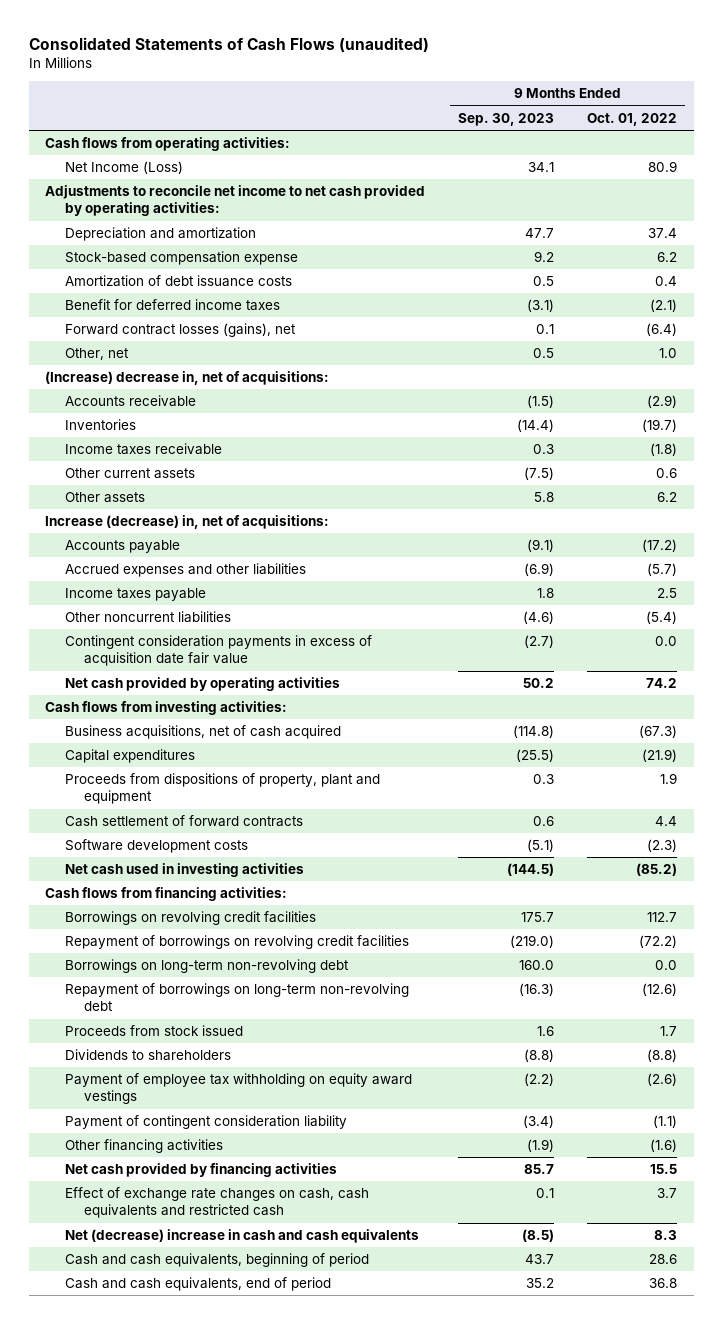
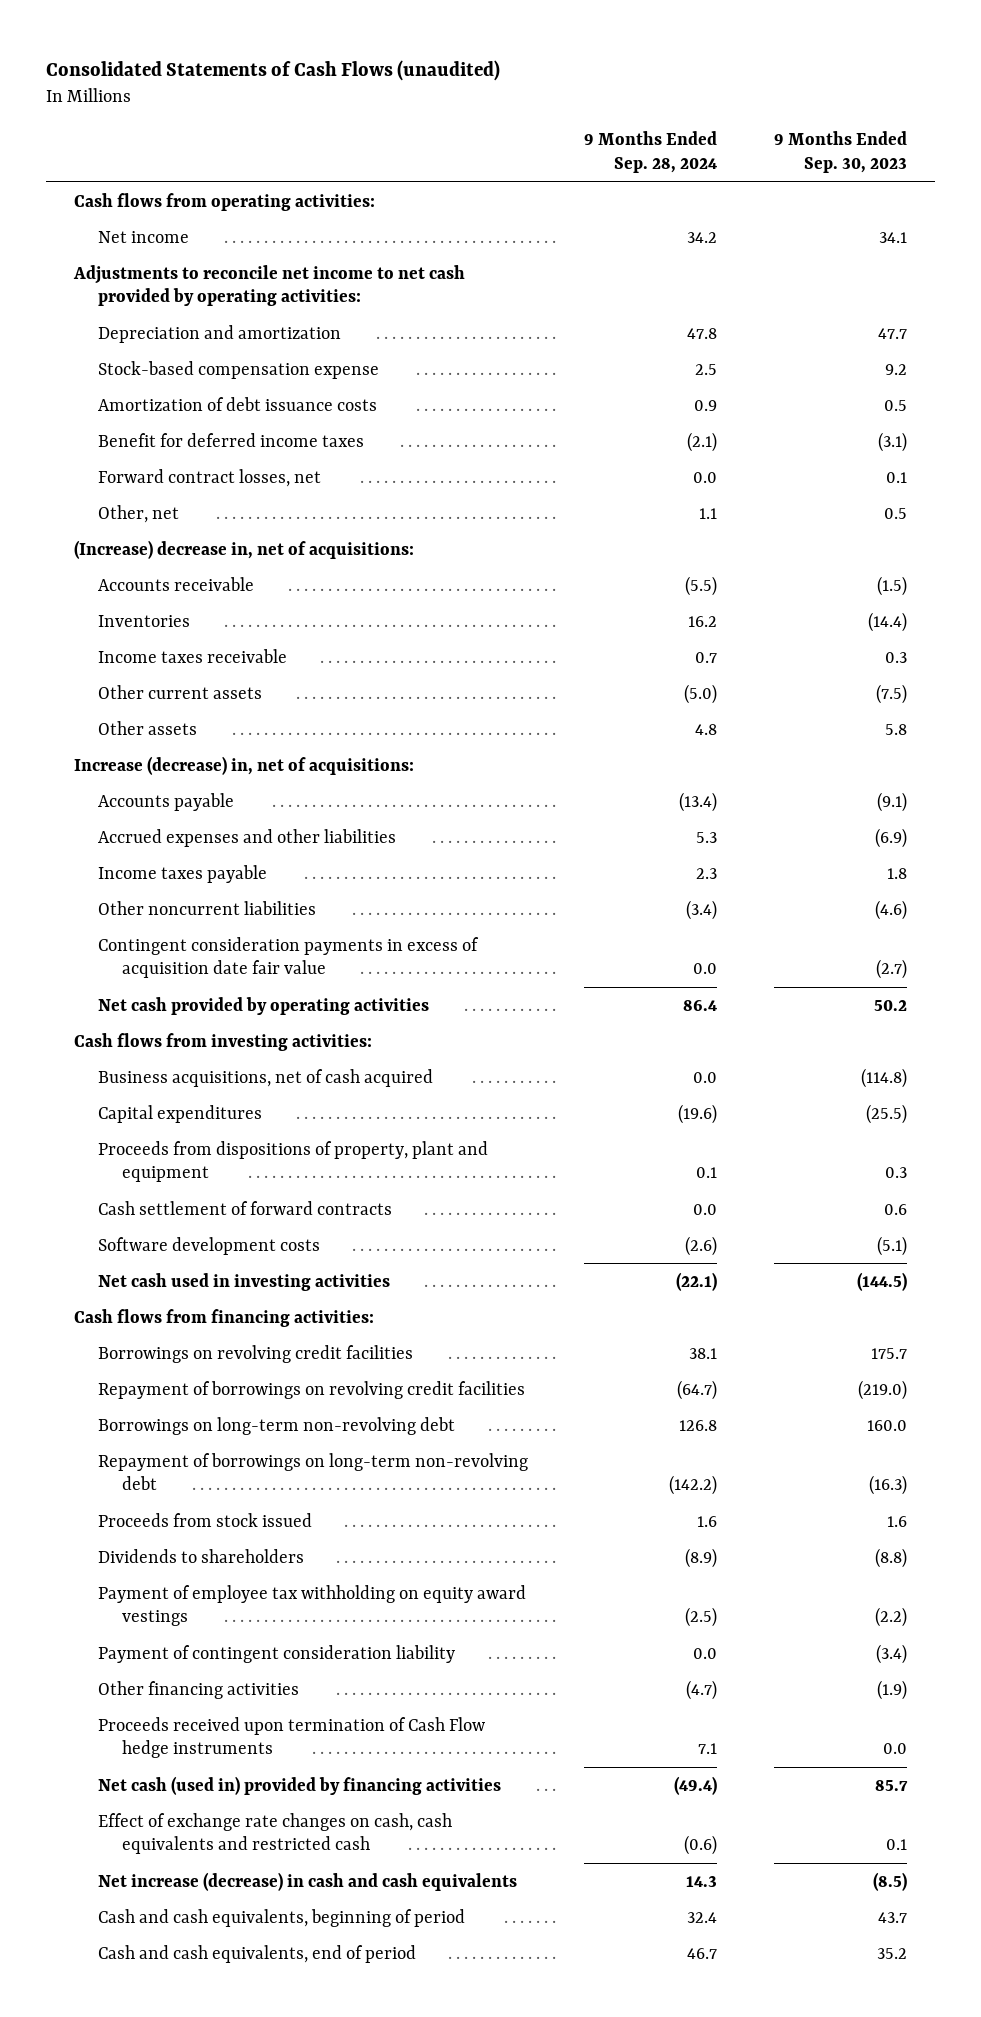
[587,112,678,126] Oct. 01, 2022 -> none
none -> [584,131,718,174] 9 Months Ended Sep. 28, 2024
[64,161,183,175] Net Income (Loss) -> [98,230,190,243] Net income
[64,323,296,338] Forward contract losses (gains), net -> [98,468,322,487] Forward contract losses, net
none -> [98,1716,486,1759] Proceeds received upon termination of Cash Flow hedge instruments
[64,1163,337,1178] Net cash provided by financing activities -> [98,1775,502,1795] Net cash (used in) provided by financing activities
[64,1229,419,1244] Net (decrease) increase in cash and cash equivalents -> [98,1871,518,1891] Net increase (decrease) in cash and cash equivalents

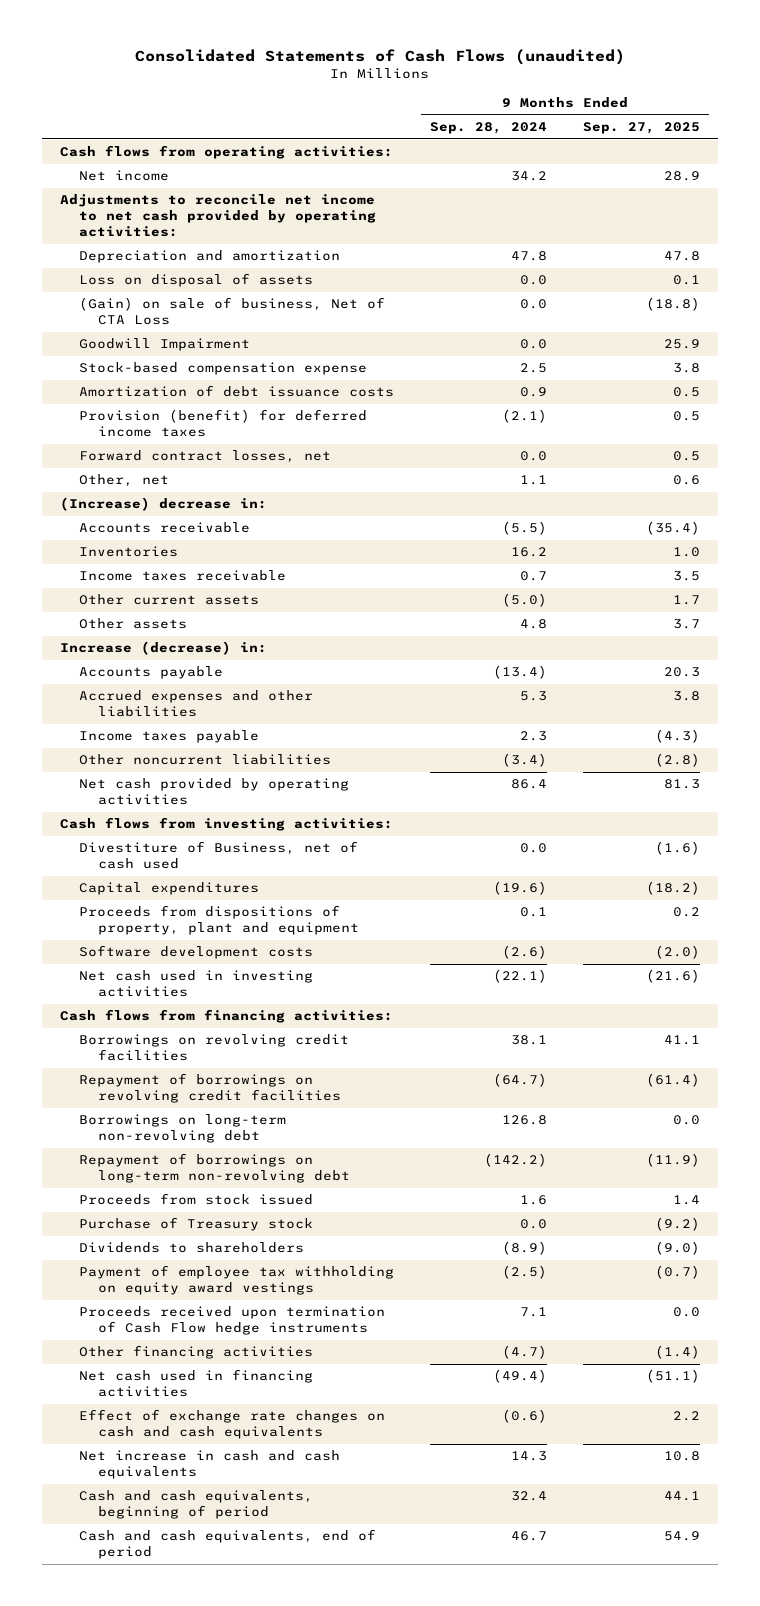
[773,131,907,174] 9 Months Ended Sep. 30, 2023 -> none
none -> [583,122,701,135] Sep. 27, 2025
none -> [78,273,313,288] Loss on disposal of assets
none -> [78,297,385,326] (Gain) on sale of business, Net of CTA Loss
none -> [78,338,250,352] Goodwill Impairment
[98,432,365,447] Benefit for deferred income taxes -> [78,409,367,438] Provision (benefit) for deferred income taxes
[74,539,415,559] (Increase) decrease in, net of acquisitions: -> [59,497,267,512] (Increase) decrease in:
[74,755,415,775] Increase (decrease) in, net of acquisitions: -> [59,641,267,656] Increase (decrease) in:
[98,936,480,979] Contingent consideration payments in excess of acquisition date fair value -> none
[98,1068,434,1087] Business acquisitions, net of cash acquired -> [78,841,358,870] Divestiture of Business, net of cash used
[98,1200,393,1215] Cash settlement of forward contracts -> none
none -> [78,1217,313,1232] Purchase of Treasury stock
[98,1644,456,1663] Payment of contingent consideration liability -> none
[98,1680,300,1699] Other financing activities -> [78,1345,313,1360] Other financing activities
[98,1775,502,1795] Net cash (used in) provided by financing activities -> [78,1369,313,1398] Net cash used in financing activities
[98,1812,453,1855] Effect of exchange rate changes on cash, cash equivalents and restricted cash -> [78,1409,385,1440] Effect of exchange rate changes on cash and cash equivalents
[98,1871,518,1891] Net increase (decrease) in cash and cash equivalents -> [78,1450,340,1480] Net increase in cash and cash equivalents

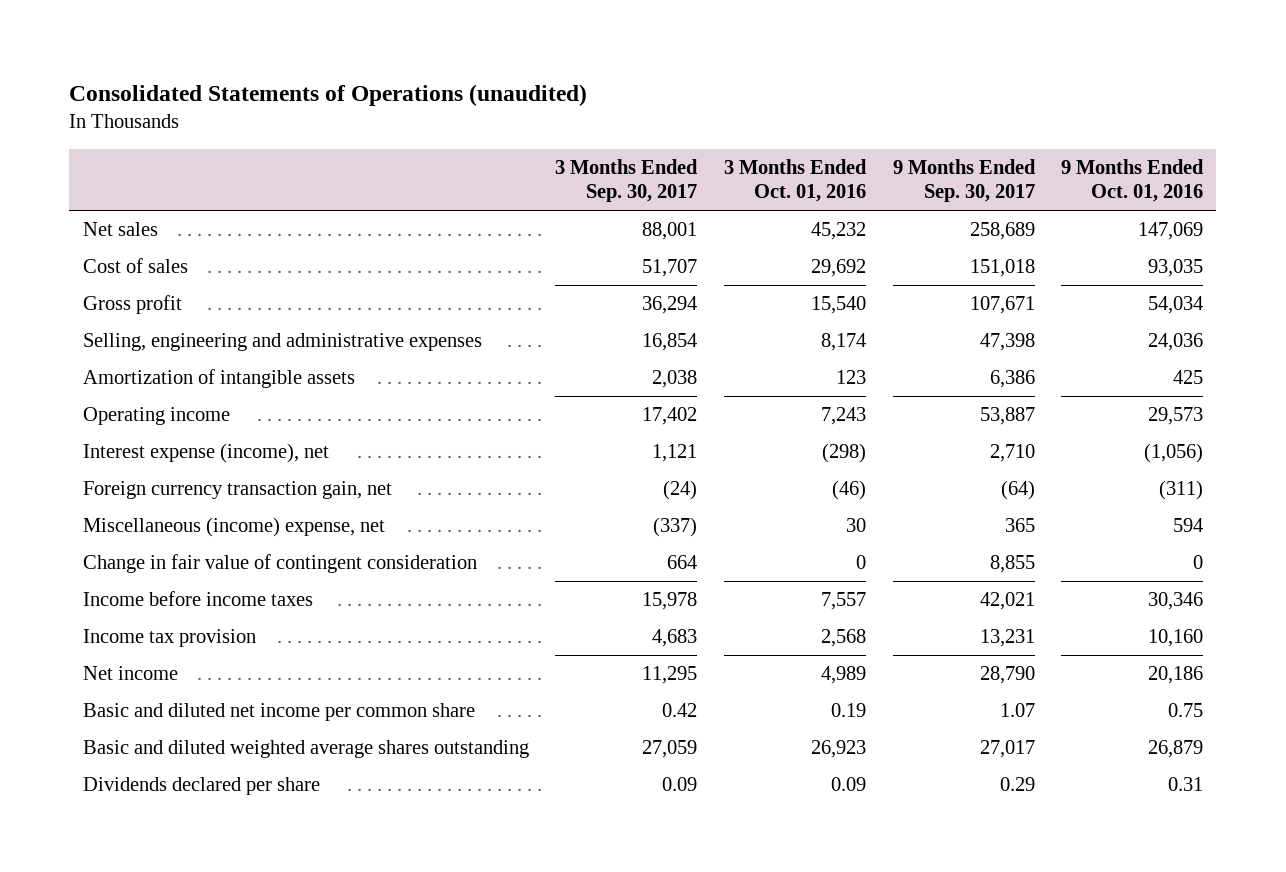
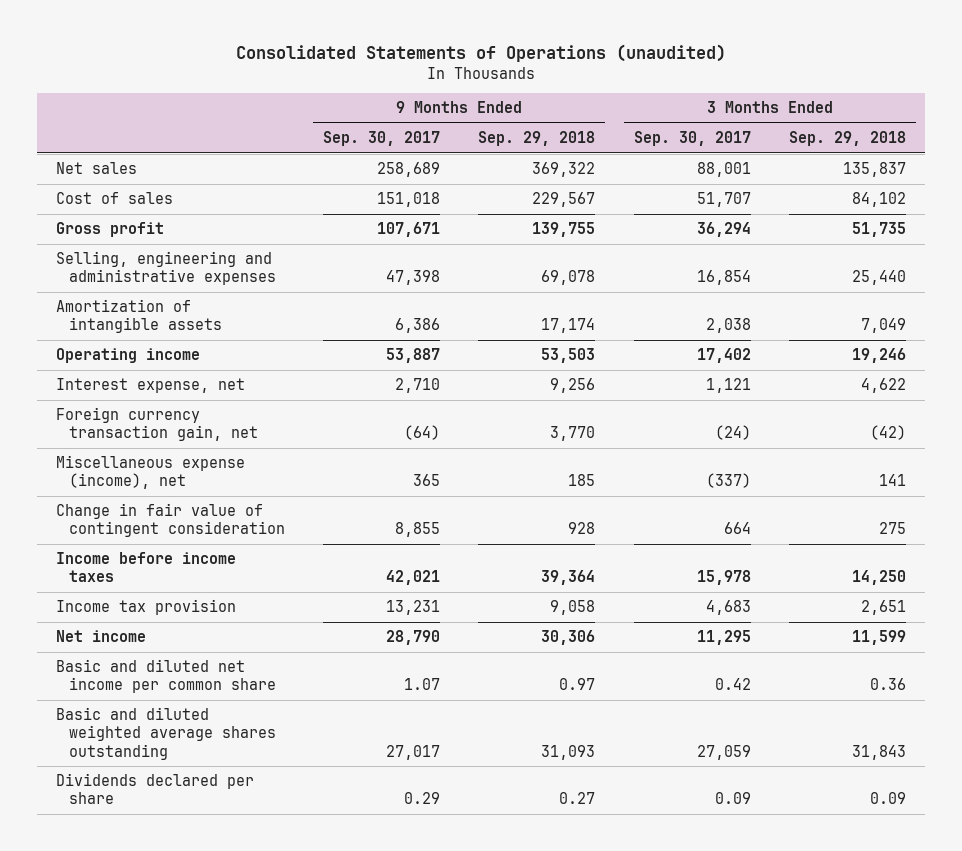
[723,158,867,203] 3 Months Ended Oct. 01, 2016 -> none
[1061,158,1205,203] 9 Months Ended Oct. 01, 2016 -> none
none -> [478,131,596,147] Sep. 29, 2018
none -> [789,131,907,147] Sep. 29, 2018
[82,443,329,464] Interest expense (income), net -> [55,378,245,394] Interest expense, net
[82,517,385,538] Miscellaneous (income) expense, net -> [55,455,245,490] Miscellaneous expense (income), net

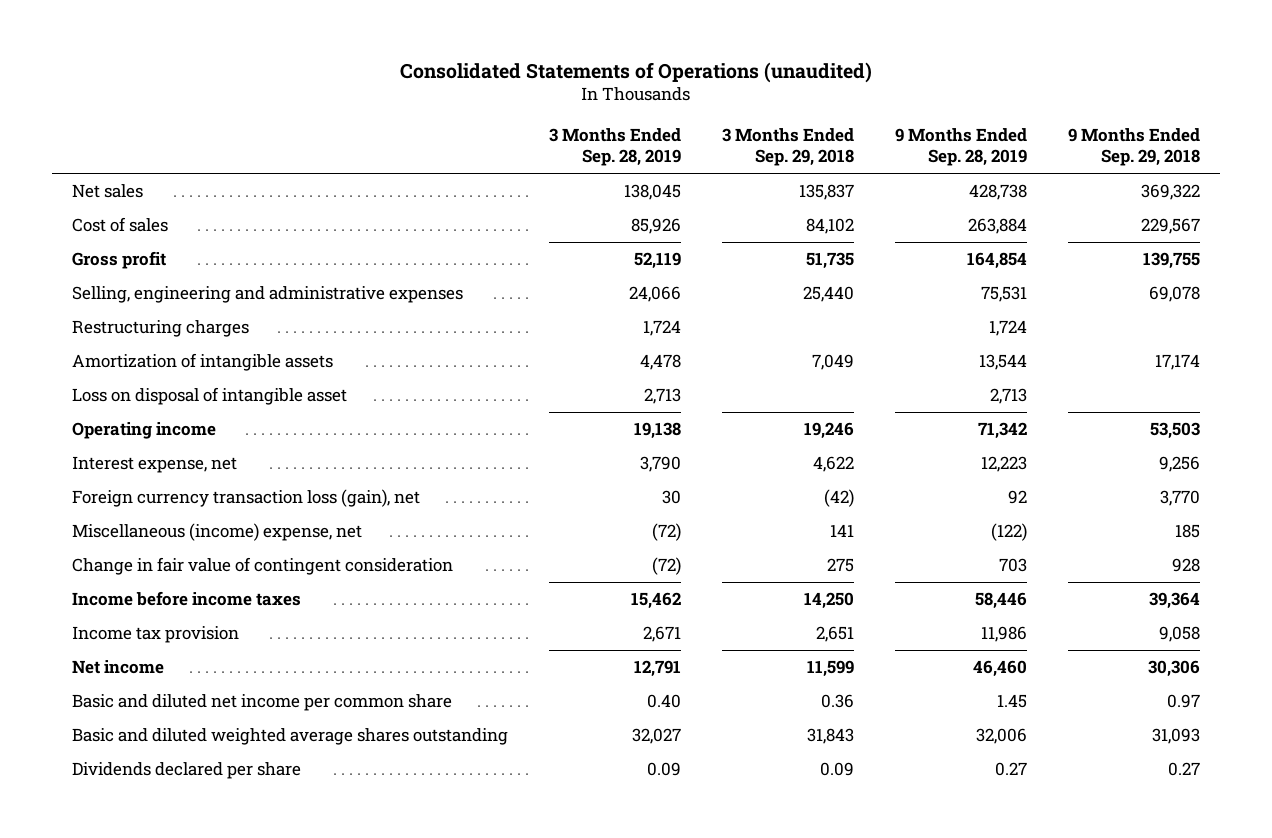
[322,131,440,147] Sep. 30, 2017 -> none
[633,131,751,147] Sep. 30, 2017 -> none
none -> [549,127,682,167] 3 Months Ended Sep. 28, 2019
none -> [894,127,1027,167] 9 Months Ended Sep. 28, 2019
none -> [72,320,250,338] Restructuring charges
none -> [72,387,348,406] Loss on disposal of intangible asset
[55,407,258,442] Foreign currency transaction gain, net -> [72,489,421,508] Foreign currency transaction loss (gain), net
[55,455,245,490] Miscellaneous expense (income), net -> [72,523,363,542] Miscellaneous (income) expense, net

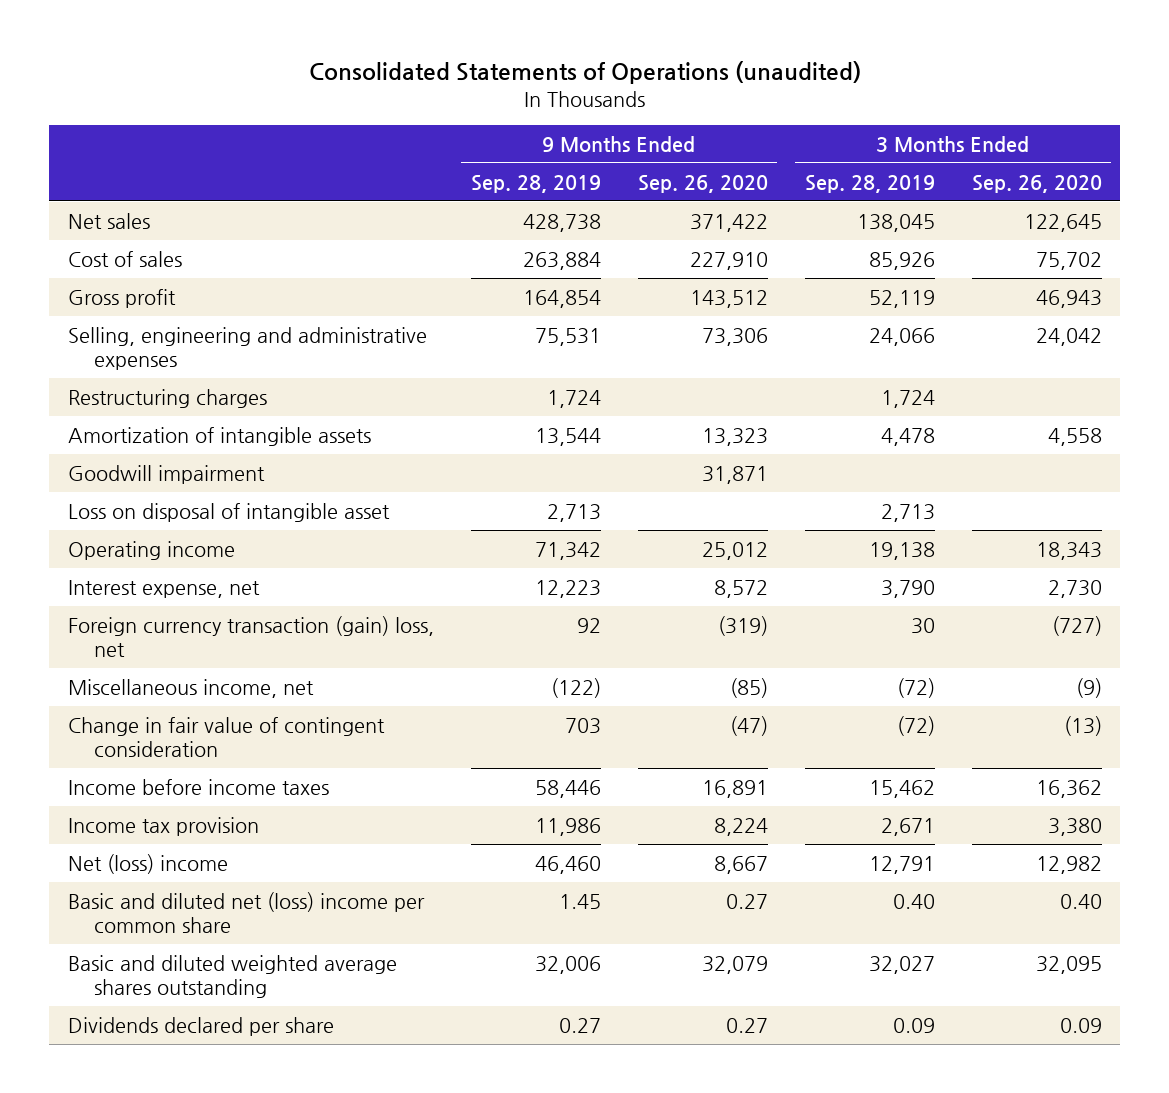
[722,127,855,167] 3 Months Ended Sep. 29, 2018 -> none
[1067,127,1200,167] 9 Months Ended Sep. 29, 2018 -> none
none -> [637,174,768,193] Sep. 26, 2020
none -> [971,174,1102,193] Sep. 26, 2020
none -> [67,464,265,484] Goodwill impairment
[72,489,421,508] Foreign currency transaction loss (gain), net -> [67,615,434,658] Foreign currency transaction (gain) loss, net
[72,523,363,542] Miscellaneous (income) expense, net -> [67,678,314,698] Miscellaneous income, net
[72,660,165,675] Net income -> [67,853,228,874] Net (loss) income
[72,694,453,712] Basic and diluted net income per common share -> [67,891,425,934] Basic and diluted net (loss) income per common share

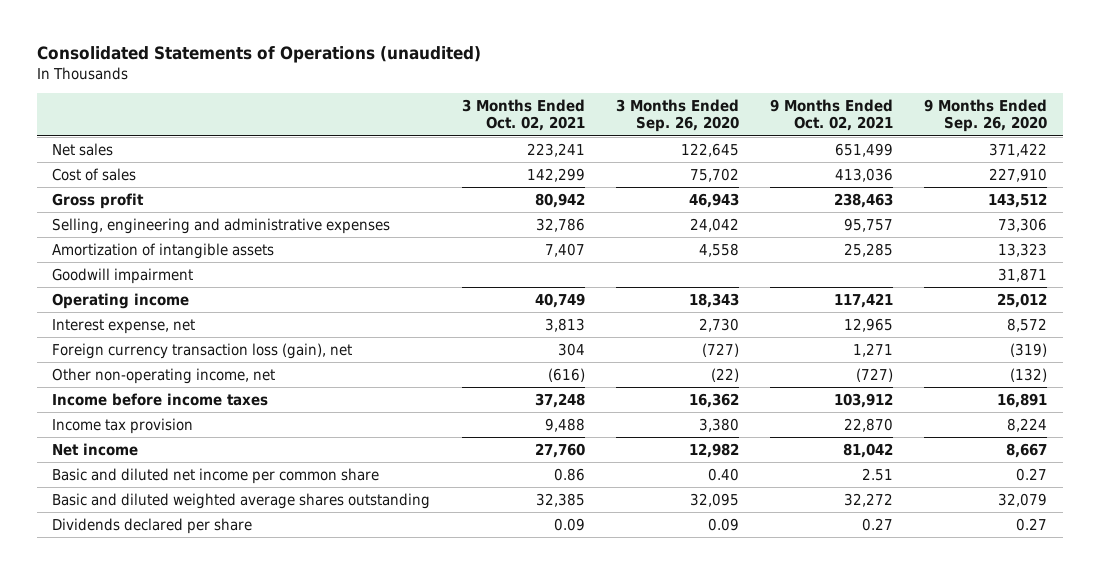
[470,174,601,193] Sep. 28, 2019 -> none
[804,174,935,193] Sep. 28, 2019 -> none
none -> [461,98,585,132] 3 Months Ended Oct. 02, 2021
none -> [769,98,893,132] 9 Months Ended Oct. 02, 2021
[67,388,267,408] Restructuring charges -> none
[67,502,390,522] Loss on disposal of intangible asset -> none
[67,716,385,758] Change in fair value of contingent consideration -> none
[67,615,434,658] Foreign currency transaction (gain) loss, net -> [52,342,353,359] Foreign currency transaction loss (gain), net
[67,678,314,698] Miscellaneous income, net -> [52,367,276,384] Other non-operating income, net
[729,677,768,698] (85) -> [1010,367,1048,382] (132)
[1075,677,1102,698] (9) -> [710,367,739,382] (22)
[67,853,228,874] Net (loss) income -> [52,442,139,456] Net income
[67,891,425,934] Basic and diluted net (loss) income per common share -> [52,467,380,484] Basic and diluted net income per common share

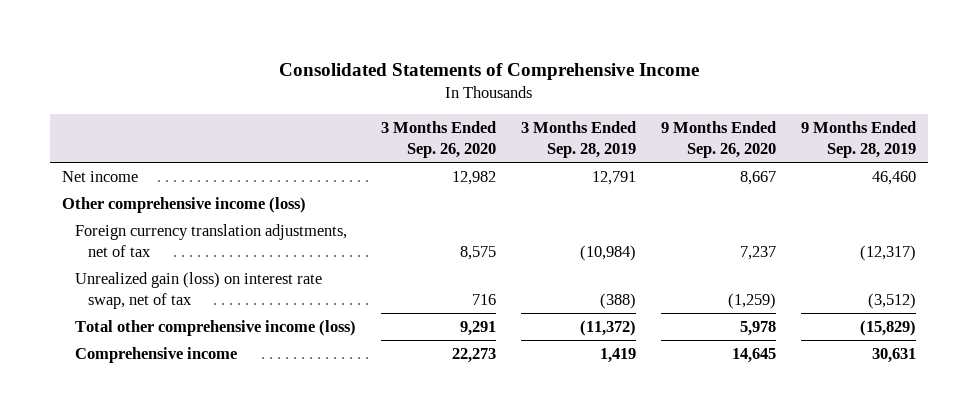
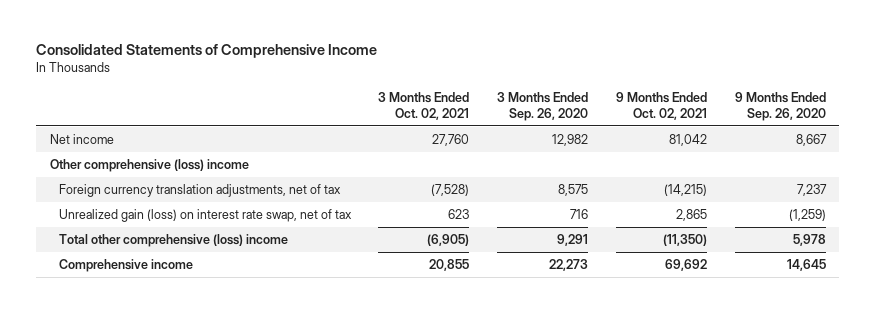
[520,121,636,159] 3 Months Ended Sep. 28, 2019 -> none
[800,121,916,159] 9 Months Ended Sep. 28, 2019 -> none
none -> [378,91,470,120] 3 Months Ended Oct. 02, 2021
none -> [615,91,707,120] 9 Months Ended Oct. 02, 2021
[62,196,307,213] Other comprehensive income (loss) -> [49,159,249,173] Other comprehensive (loss) income
[75,319,357,336] Total other comprehensive income (loss) -> [58,234,288,248] Total other comprehensive (loss) income

